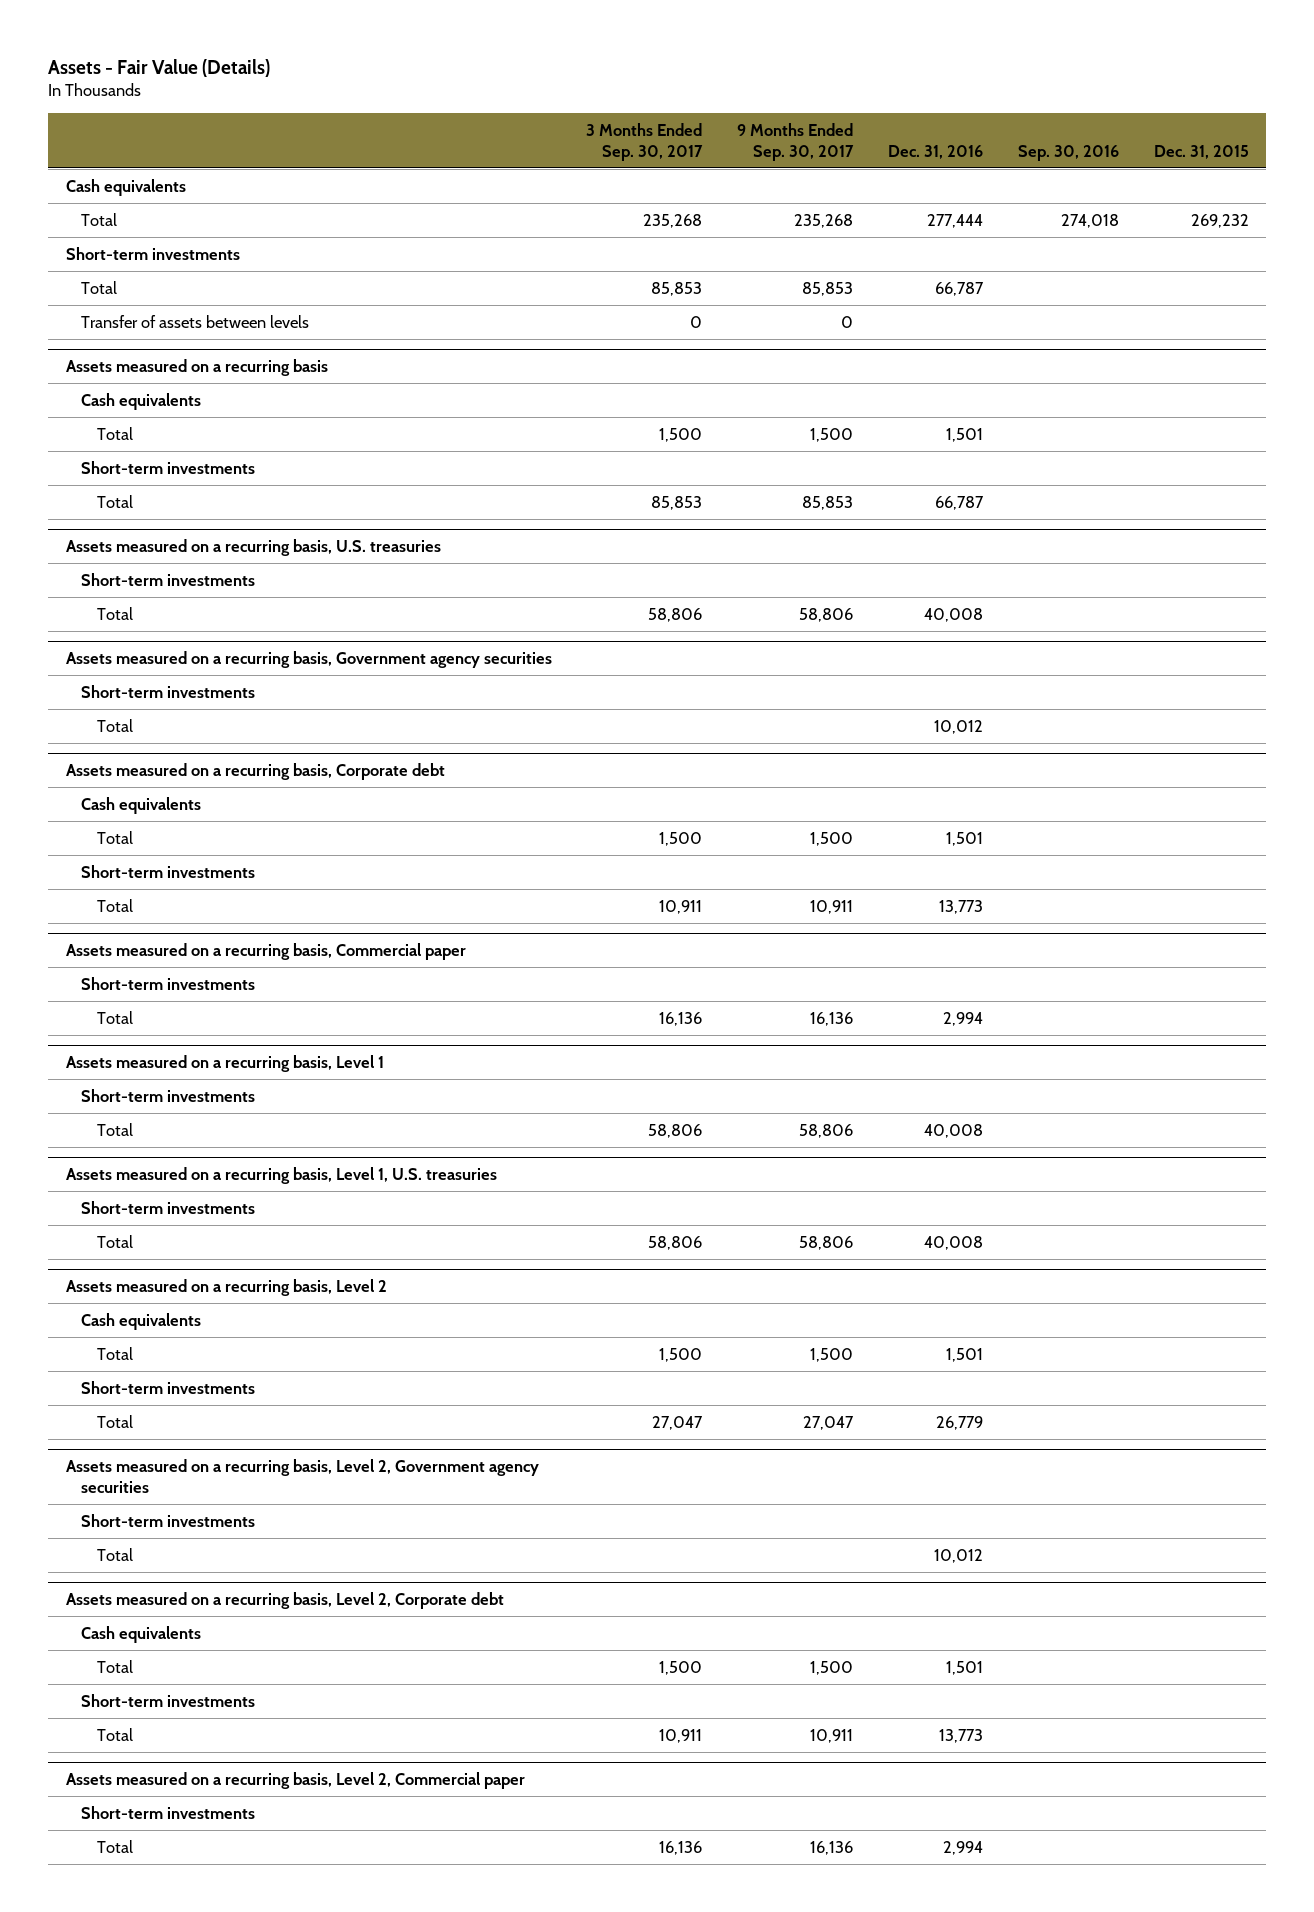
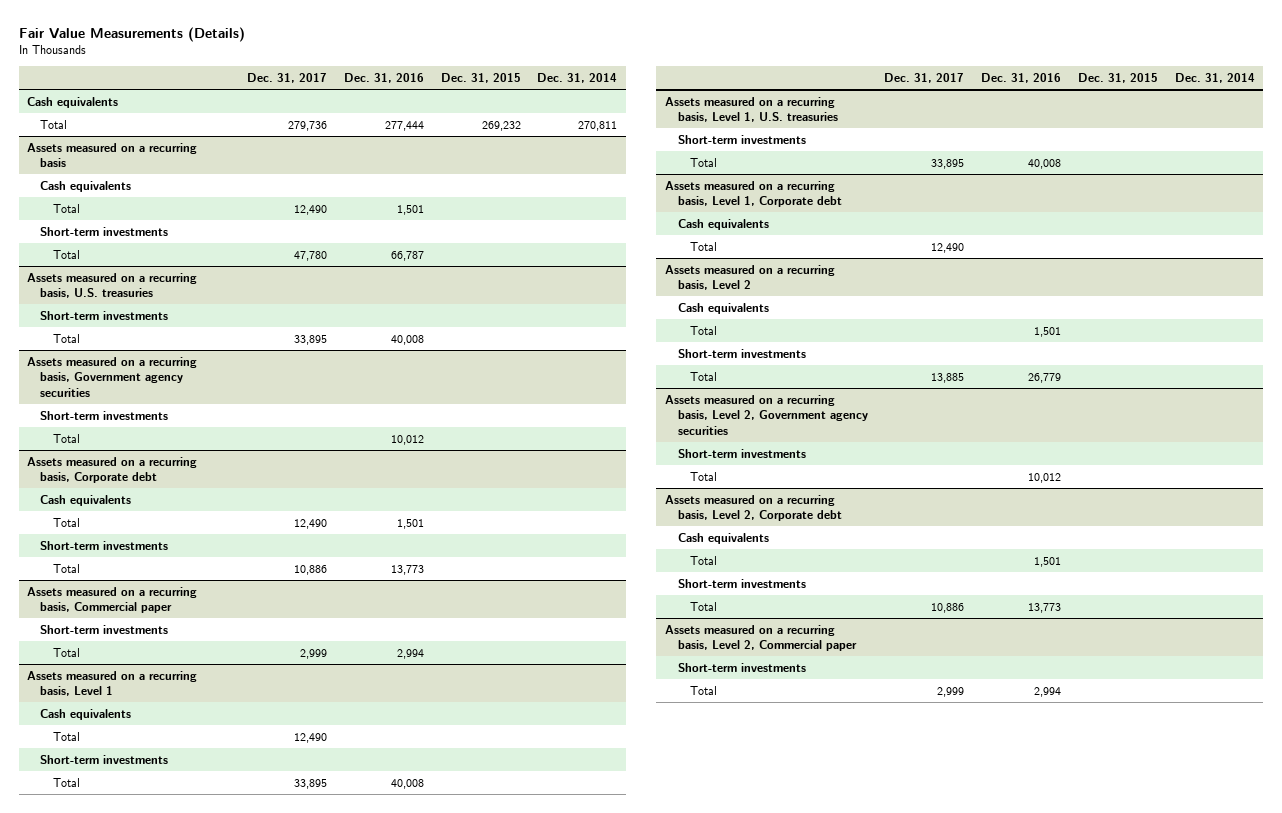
[48,59,271,78] Assets - Fair Value (Details) -> [18,26,245,42] Fair Value Measurements (Details)
[586,122,704,161] 3 Months Ended Sep. 30, 2017 -> none
[737,122,855,161] 9 Months Ended Sep. 30, 2017 -> none
[1018,144,1120,161] Sep. 30, 2016 -> none
none -> [246,72,327,83] Dec. 31, 2017
none -> [537,72,618,83] Dec. 31, 2014
[65,246,240,260] Short-term investments -> none
[81,280,118,294] Total -> none
[81,314,310,328] Transfer of assets between levels -> none
none -> [40,708,132,720] Cash equivalents
none -> [52,731,80,741] Total
none -> [664,180,842,208] Assets measured on a recurring basis, Level 1, Corporate debt
none -> [677,218,769,230] Cash equivalents
none -> [690,241,718,251] Total

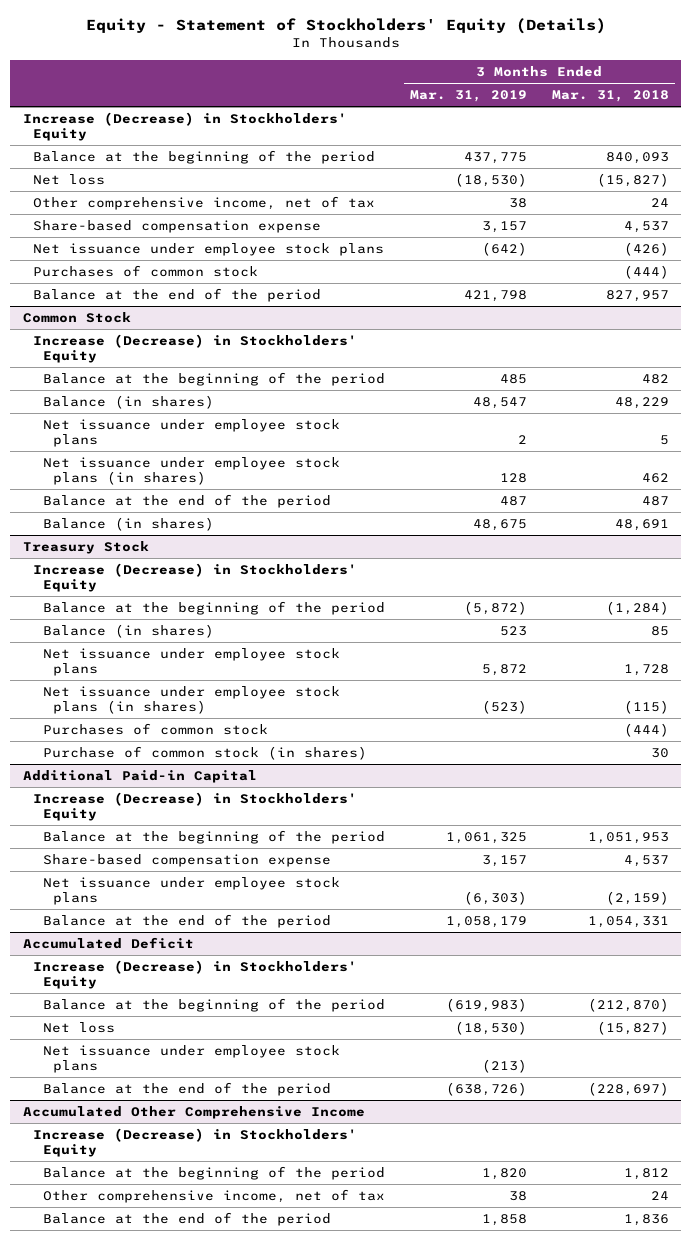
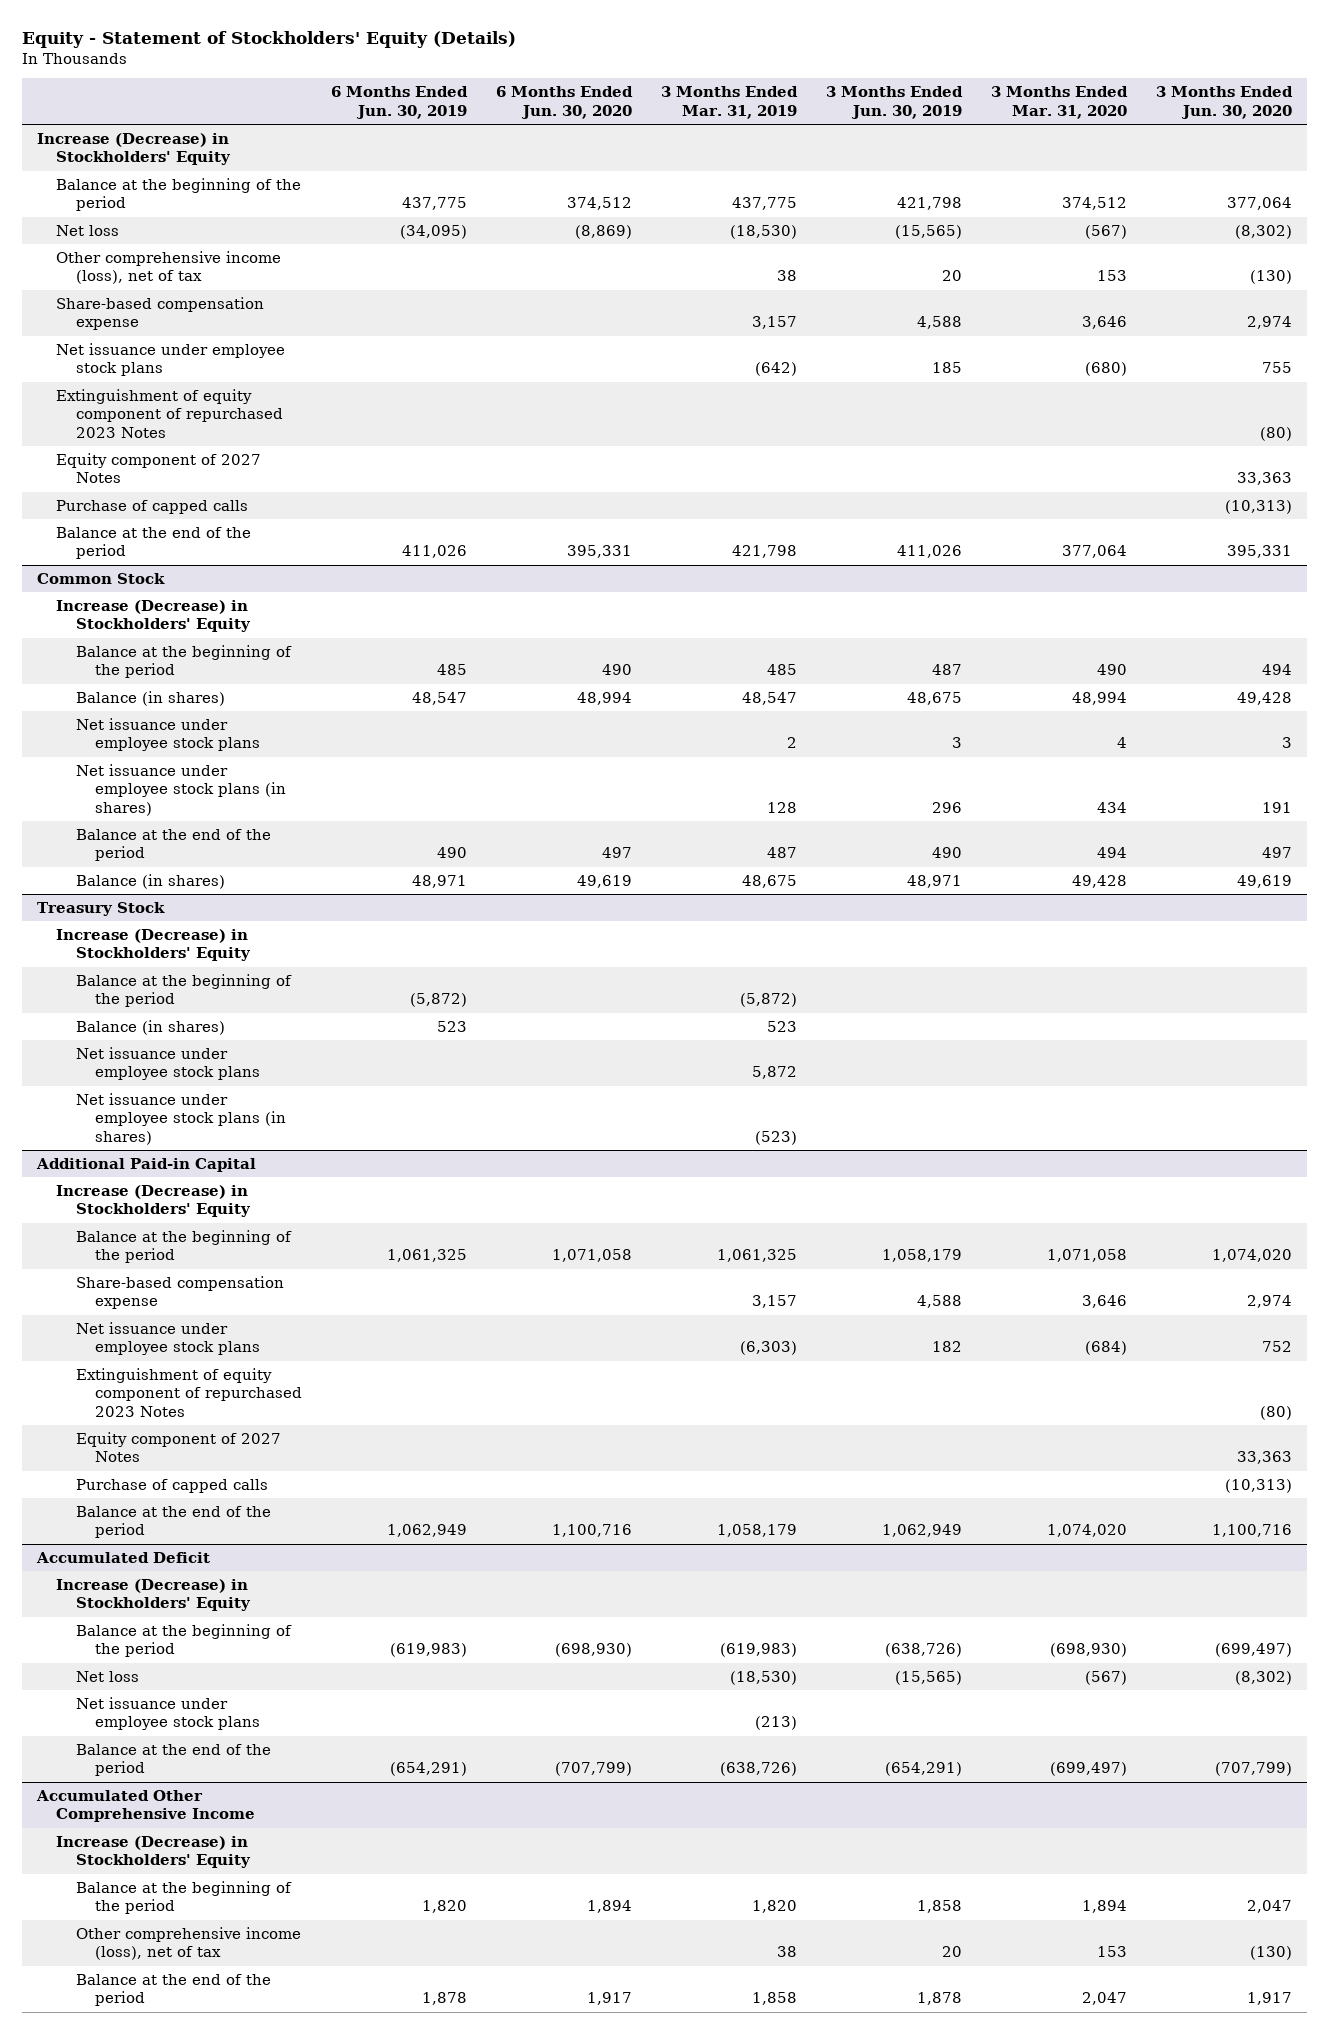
[551,90,669,103] Mar. 31, 2018 -> none
none -> [331,86,469,119] 6 Months Ended Jun. 30, 2019
none -> [496,86,634,119] 6 Months Ended Jun. 30, 2020
none -> [826,86,964,119] 3 Months Ended Jun. 30, 2019
none -> [991,86,1129,119] 3 Months Ended Mar. 31, 2020
none -> [1156,86,1294,119] 3 Months Ended Jun. 30, 2020
[32,196,375,211] Other comprehensive income, net of tax -> [56,250,282,285] Other comprehensive income (loss), net of tax
[32,265,258,278] Purchases of common stock -> none
none -> [56,388,283,438] Extinguishment of equity component of repurchased 2023 Notes
none -> [56,452,262,484] Equity component of 2027 Notes
none -> [56,499,249,514] Purchase of capped calls
[43,723,269,736] Purchases of common stock -> none
[43,746,368,761] Purchase of common stock (in shares) -> none
none -> [75,1367,303,1417] Extinguishment of equity component of repurchased 2023 Notes
none -> [75,1431,281,1463] Equity component of 2027 Notes
none -> [75,1478,268,1493] Purchase of capped calls
[43,1189,386,1204] Other comprehensive income, net of tax -> [75,1926,301,1961] Other comprehensive income (loss), net of tax

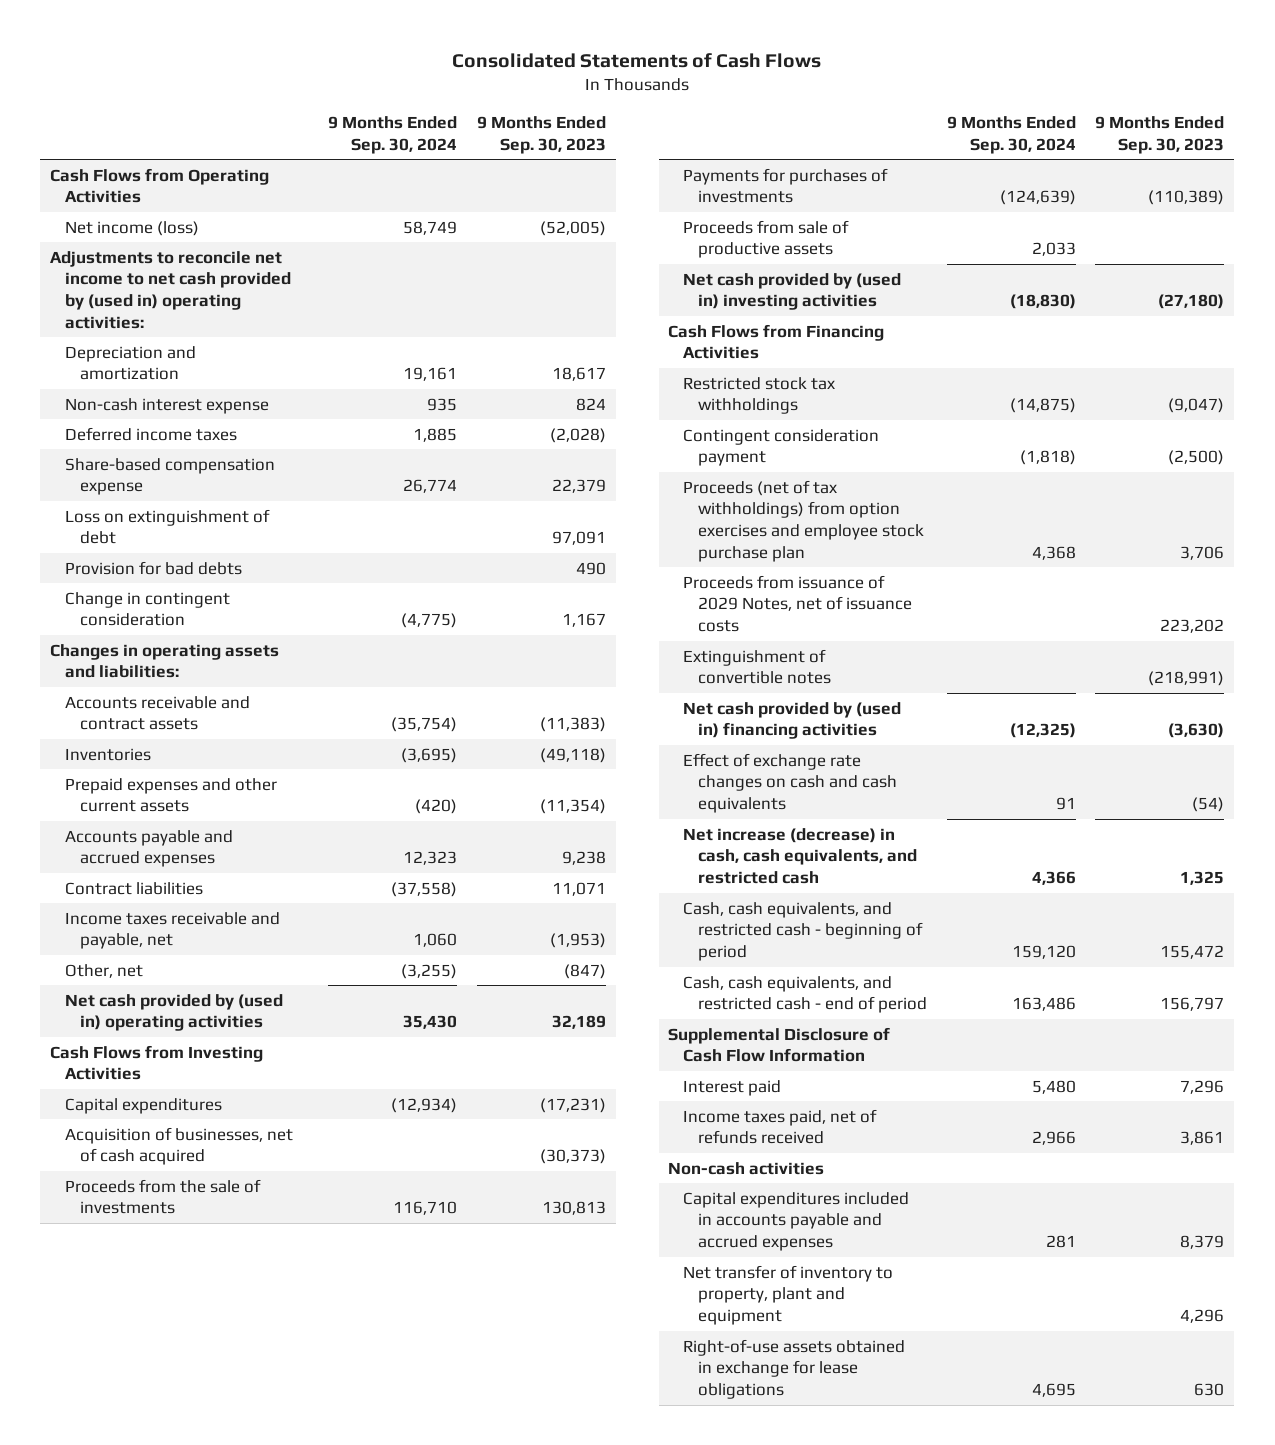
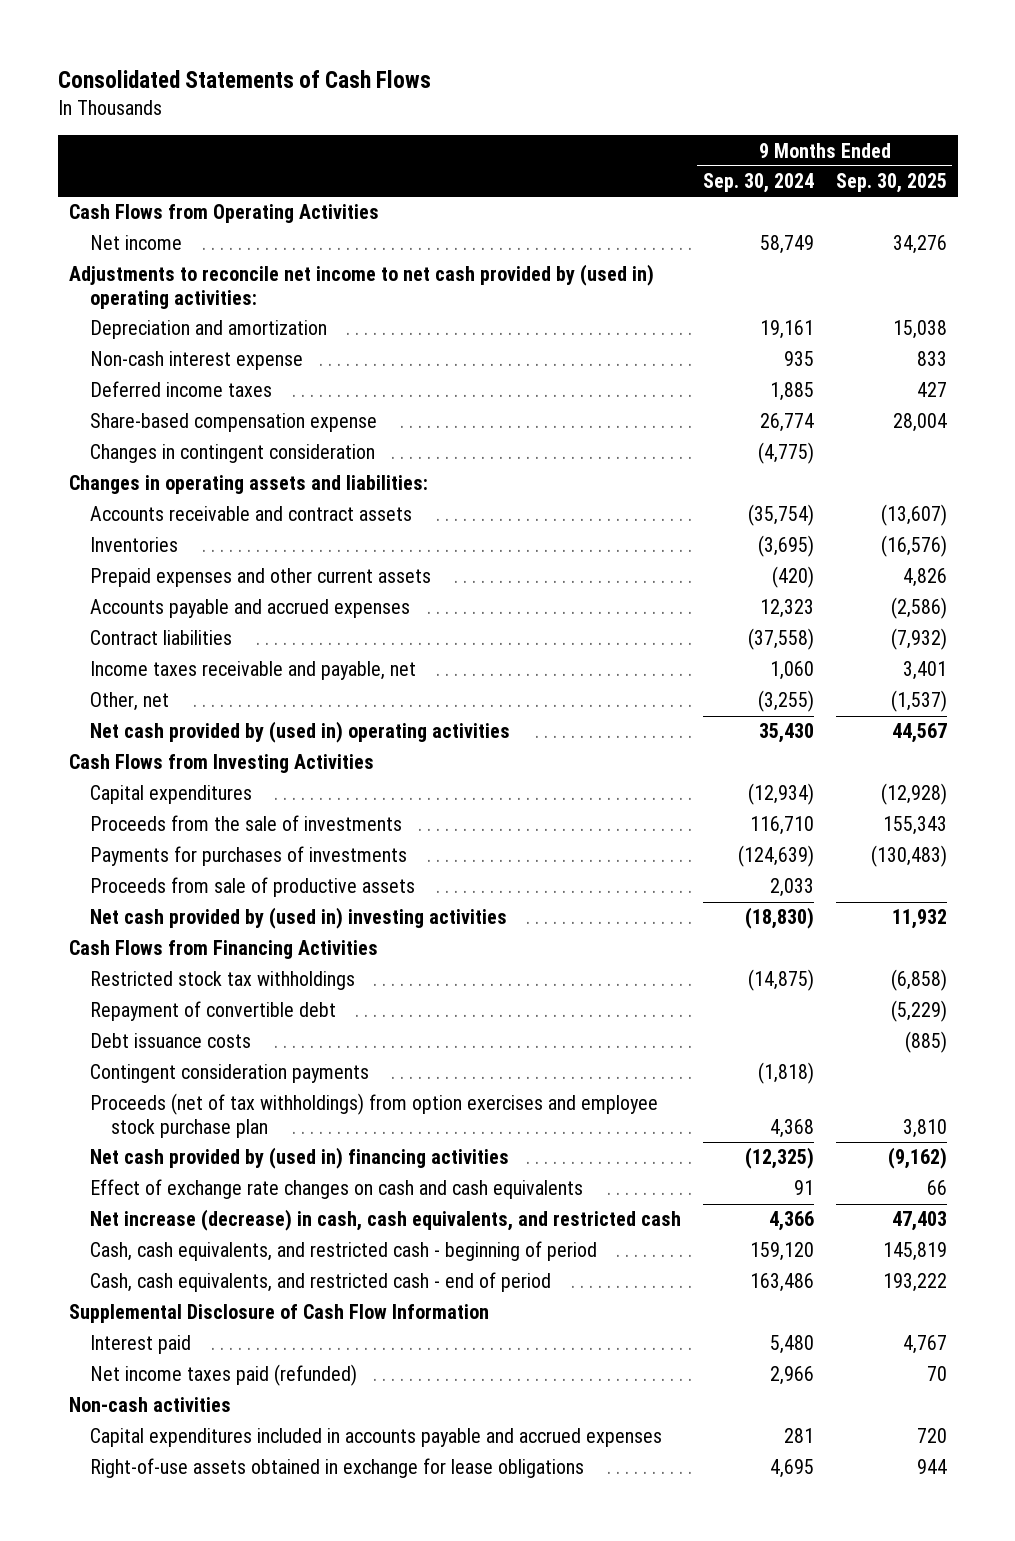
[477,115,607,154] 9 Months Ended Sep. 30, 2023 -> none
none -> [835,173,947,194] Sep. 30, 2025
[64,220,199,236] Net income (loss) -> [89,235,182,251] Net income
[64,508,270,545] Loss on extinguishment of debt -> none
[64,560,242,575] Provision for bad debts -> none
[64,591,230,627] Change in contingent consideration -> [89,444,375,464] Changes in contingent consideration
[64,1126,293,1166] Acquisition of businesses, net of cash acquired -> none
none -> [89,1001,336,1022] Repayment of convertible debt
none -> [89,1033,251,1049] Debt issuance costs
[683,428,880,467] Contingent consideration payment -> [89,1064,369,1084] Contingent consideration payments
[683,574,913,633] Proceeds from issuance of 2029 Notes, net of issuance costs -> none
[683,648,832,685] Extinguishment of convertible notes -> none
[683,1108,878,1145] Income taxes paid, net of refunds received -> [89,1364,357,1387] Net income taxes paid (refunded)
[683,1264,894,1326] Net transfer of inventory to property, plant and equipment -> none

